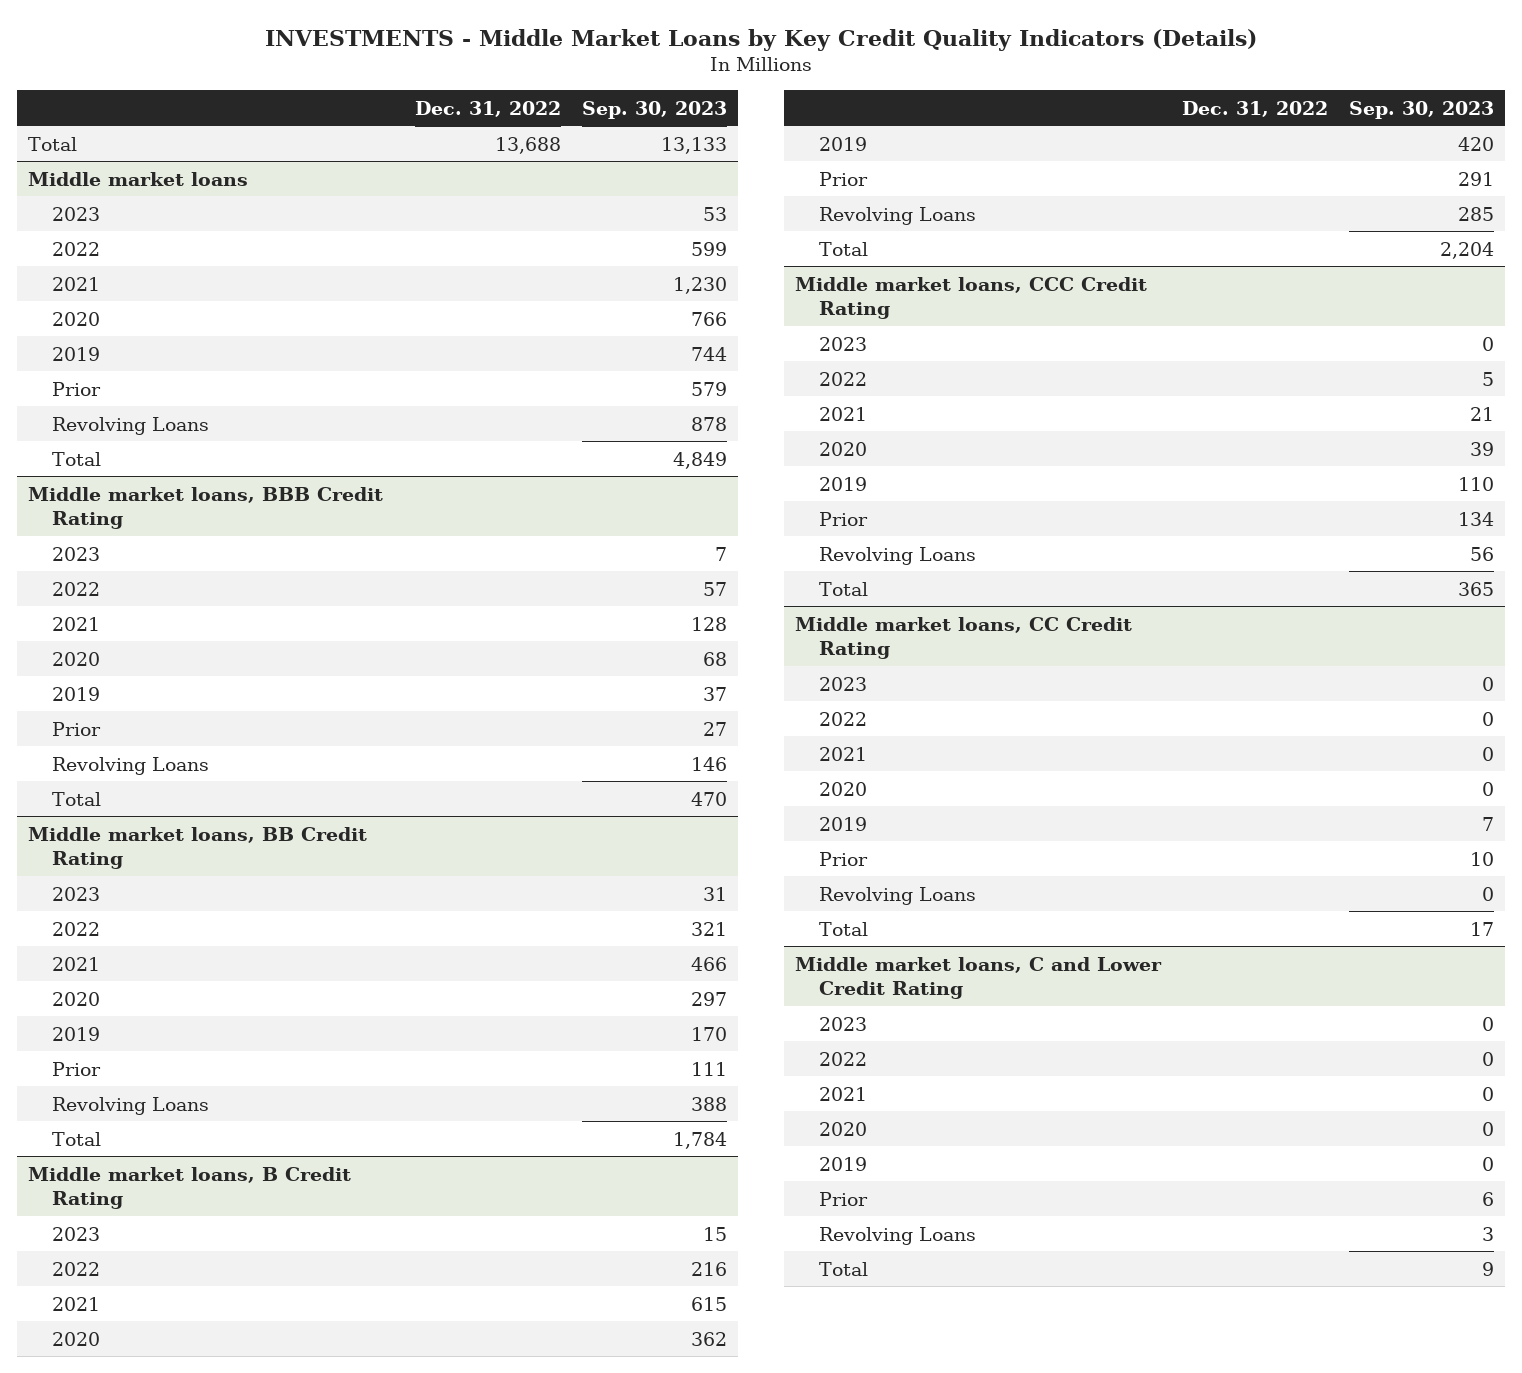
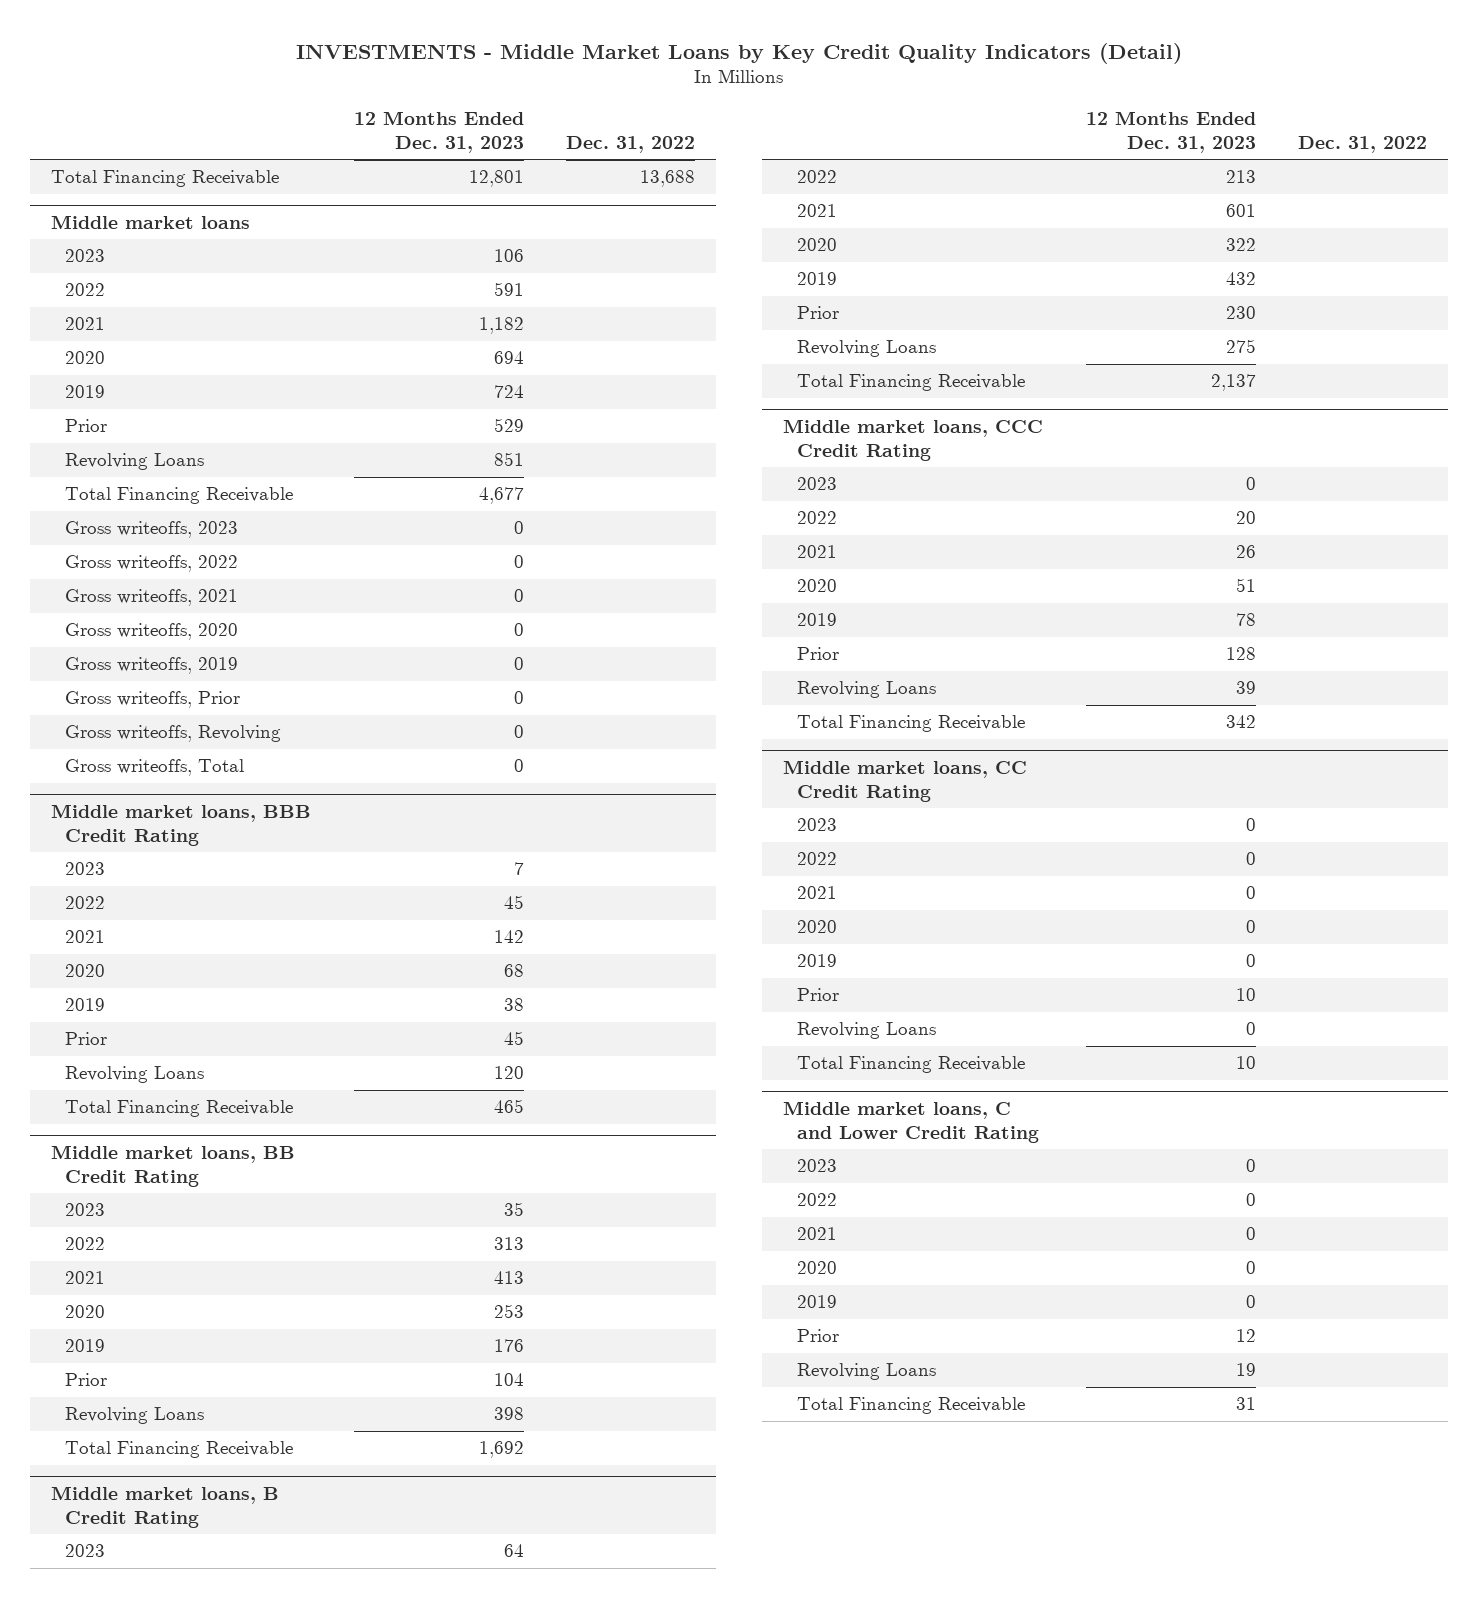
[265,29,1258,52] INVESTMENTS - Middle Market Loans by Key Credit Quality Indicators (Details) -> [296,42,1183,64] INVESTMENTS - Middle Market Loans by Key Credit Quality Indicators (Detail)
[582,100,728,119] Sep. 30, 2023 -> none
none -> [353,110,524,153] 12 Months Ended Dec. 31, 2023
[27,136,77,151] Total -> [51,170,280,188] Total Financing Receivable
[51,451,101,466] Total -> [65,487,294,505] Total Financing Receivable
none -> [65,521,239,539] Gross writeoffs, 2023
none -> [65,555,239,573] Gross writeoffs, 2022
none -> [65,589,239,607] Gross writeoffs, 2021
none -> [65,623,239,641] Gross writeoffs, 2020
none -> [65,657,239,675] Gross writeoffs, 2019
none -> [65,691,241,709] Gross writeoffs, Prior
none -> [65,725,282,743] Gross writeoffs, Revolving
none -> [65,759,245,777] Gross writeoffs, Total
[51,791,101,806] Total -> [65,1100,294,1118] Total Financing Receivable
[51,1131,101,1146] Total -> [65,1441,294,1459] Total Financing Receivable
[818,241,868,256] Total -> [797,374,1026,392] Total Financing Receivable
[818,581,868,596] Total -> [797,715,1026,733] Total Financing Receivable
[818,921,868,936] Total -> [797,1056,1026,1074] Total Financing Receivable
[818,1261,868,1276] Total -> [797,1397,1026,1415] Total Financing Receivable

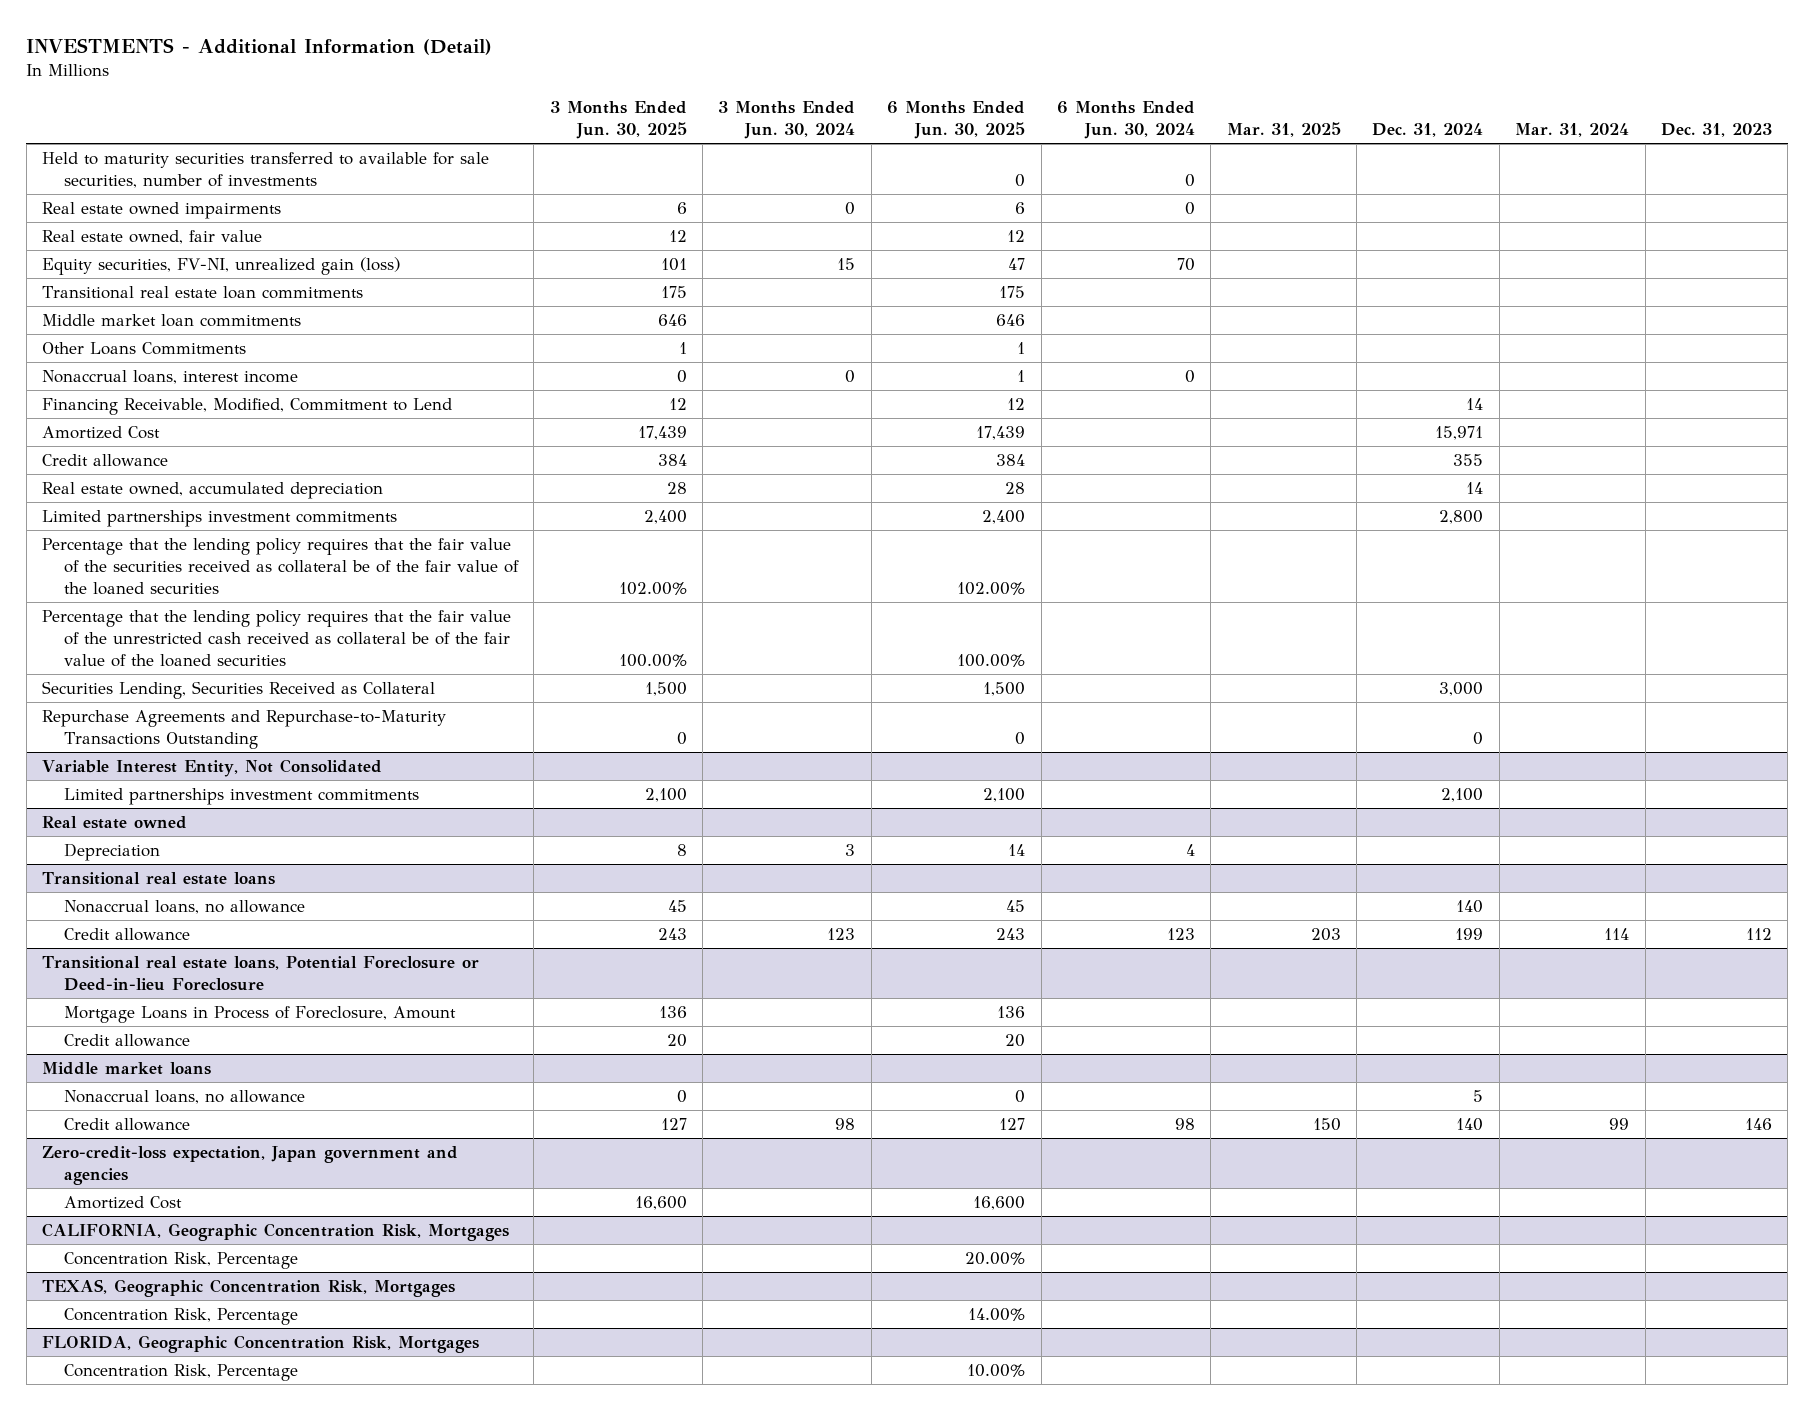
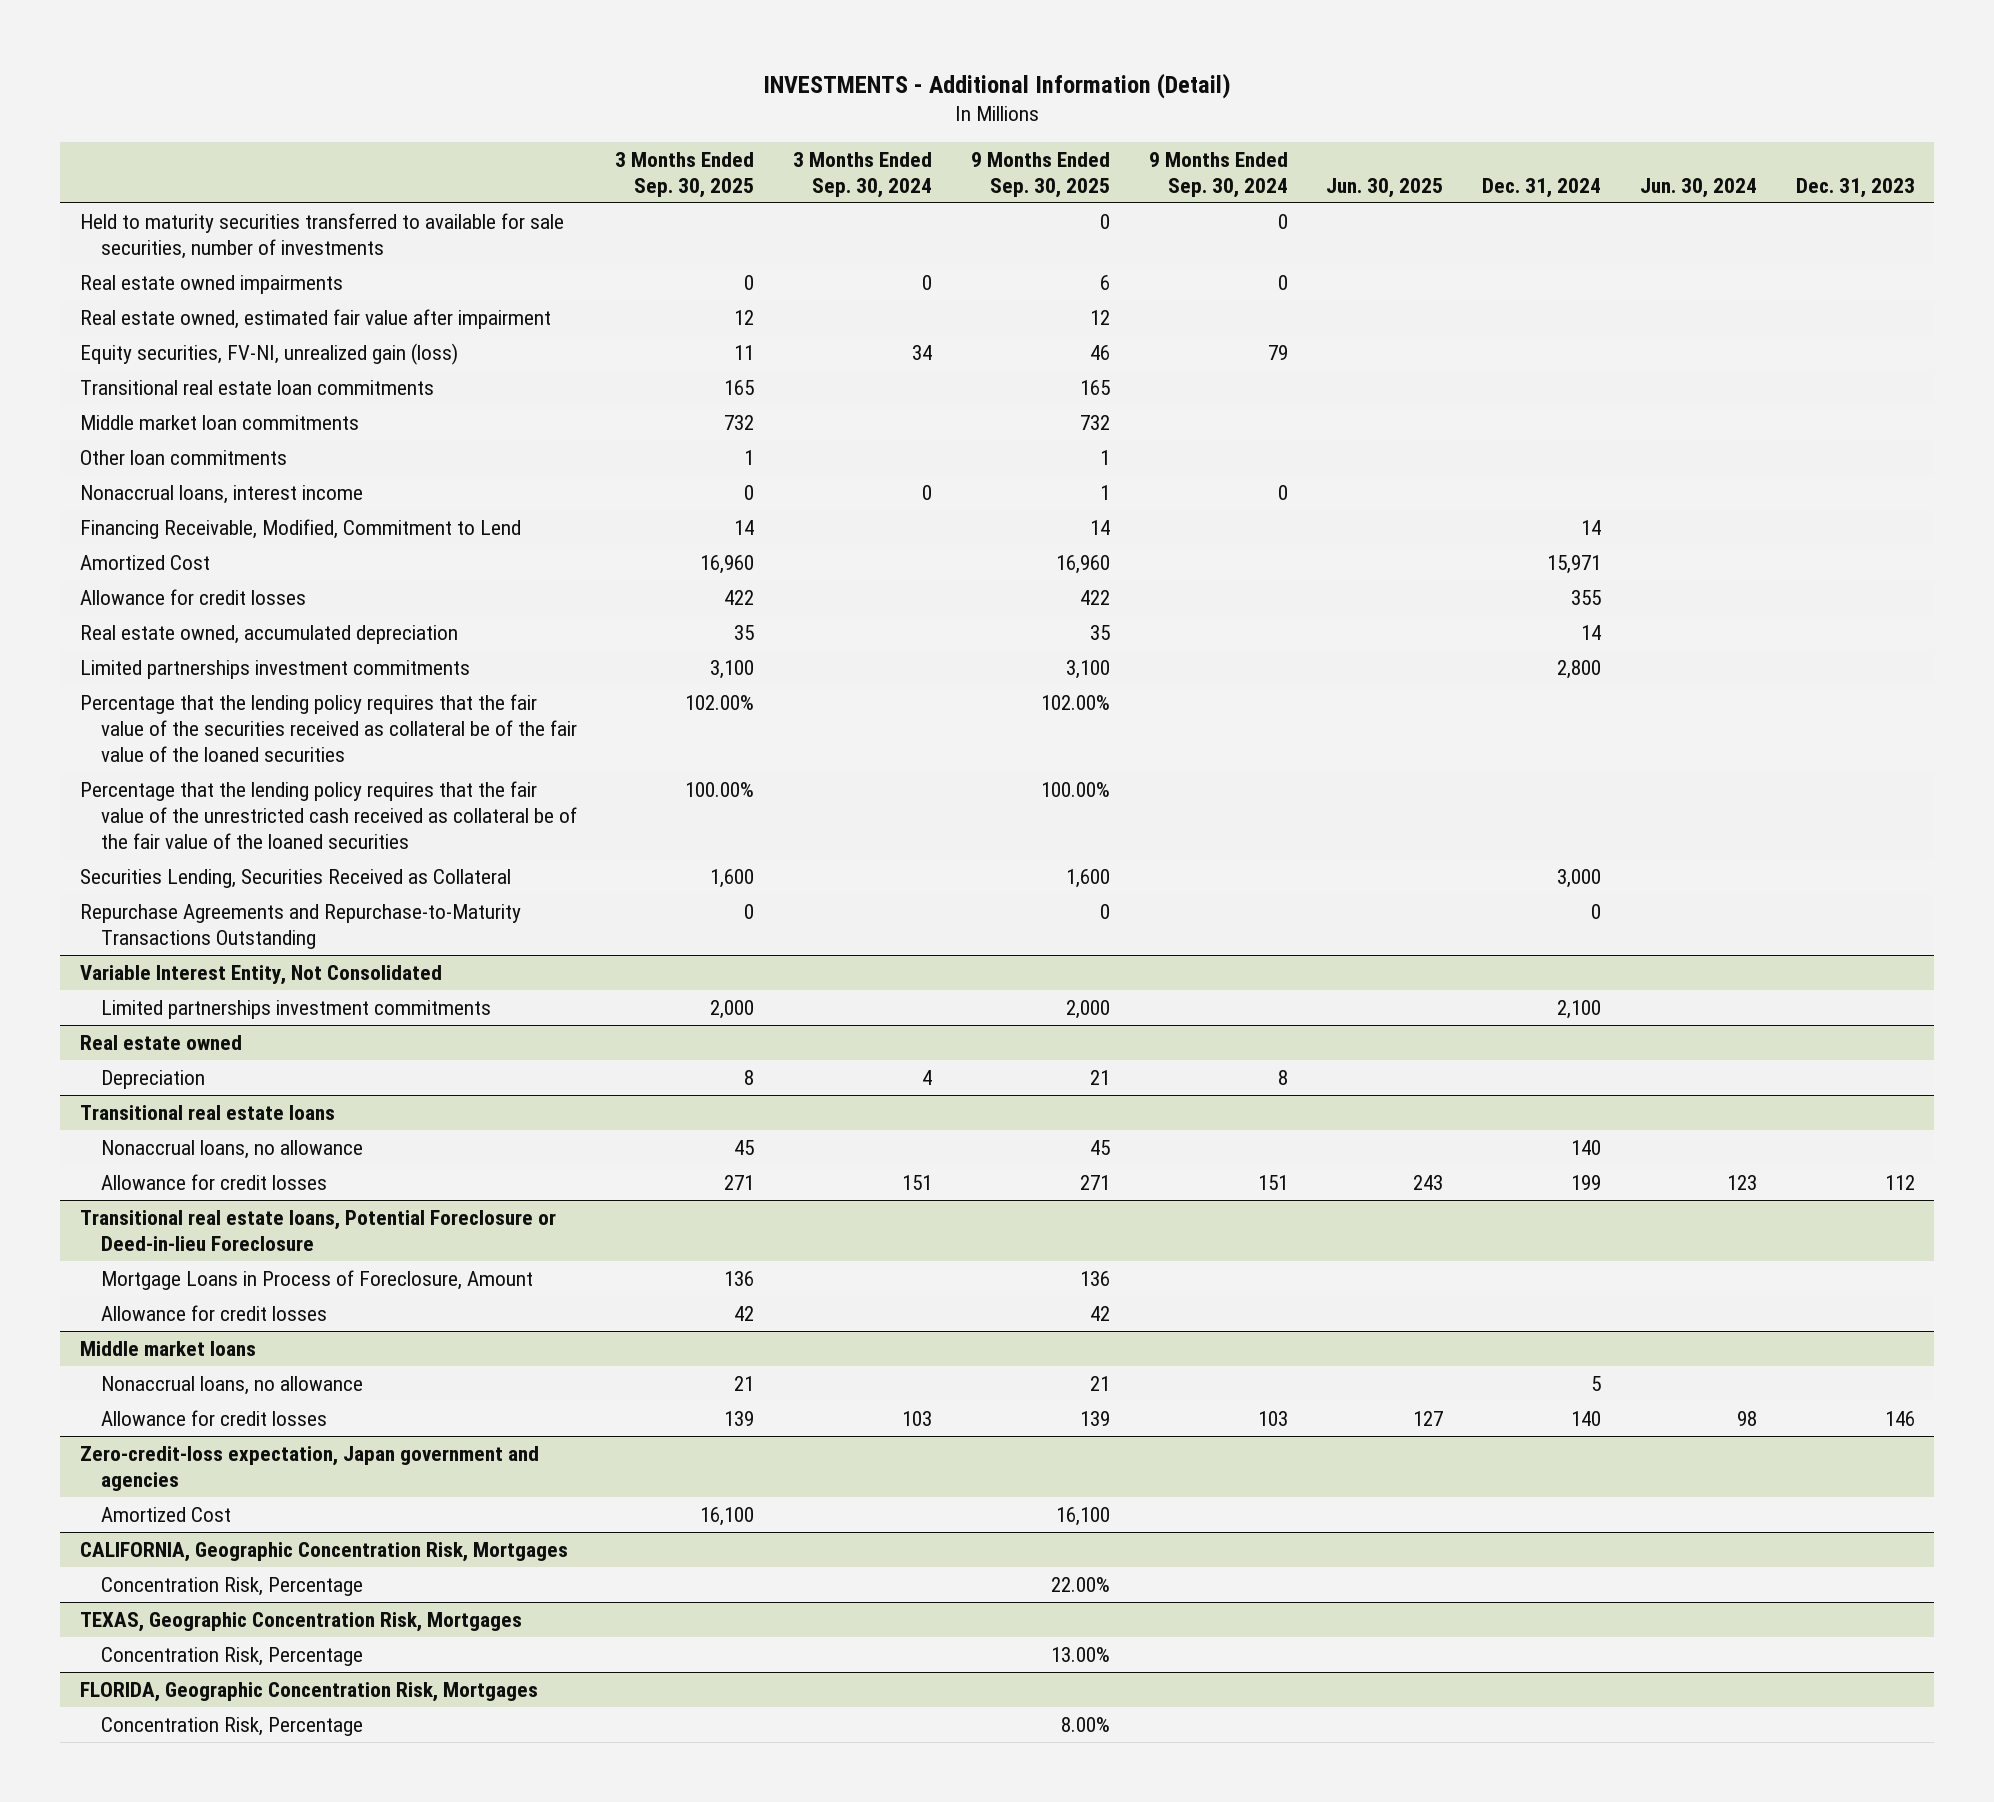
[549,101,687,140] 3 Months Ended Jun. 30, 2025 -> none
[718,101,856,140] 3 Months Ended Jun. 30, 2024 -> none
[887,101,1026,140] 6 Months Ended Jun. 30, 2025 -> none
[1056,101,1195,140] 6 Months Ended Jun. 30, 2024 -> none
[1226,122,1341,138] Mar. 31, 2025 -> none
[1515,123,1630,138] Mar. 31, 2024 -> none
none -> [615,151,755,198] 3 Months Ended Sep. 30, 2025
none -> [793,151,933,198] 3 Months Ended Sep. 30, 2024
none -> [970,151,1110,198] 9 Months Ended Sep. 30, 2025
none -> [1148,151,1288,198] 9 Months Ended Sep. 30, 2024
none -> [1326,177,1444,198] Jun. 30, 2025
none -> [1639,177,1757,198] Jun. 30, 2024
[42,229,263,244] Real estate owned, fair value -> [79,309,551,330] Real estate owned, estimated fair value after impairment
[42,341,247,355] Other Loans Commitments -> [79,450,287,466] Other loan commitments
[42,453,169,467] Credit allowance -> [79,589,306,606] Allowance for credit losses
[63,927,190,941] Credit allowance -> [100,1174,327,1191] Allowance for credit losses
[63,1033,190,1047] Credit allowance -> [100,1305,327,1322] Allowance for credit losses
[63,1117,190,1131] Credit allowance -> [100,1410,327,1427] Allowance for credit losses

